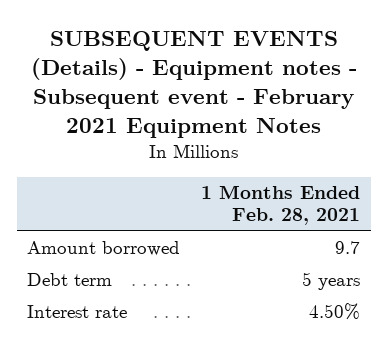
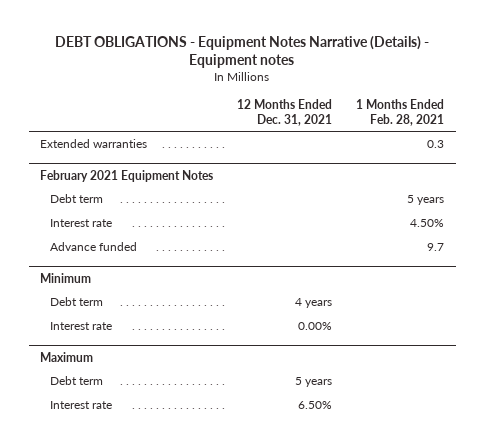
[30,30,357,139] SUBSEQUENT EVENTS (Details) - Equipment notes - Subsequent event - February 2021 Equipment Notes -> [55,35,430,69] DEBT OBLIGATIONS - Equipment Notes Narrative (Details) - Equipment notes
none -> [237,98,333,126] 12 Months Ended Dec. 31, 2021
[27,241,181,257] Amount borrowed -> none
[27,273,113,287] Debt term -> none
[27,305,128,319] Interest rate -> none
none -> [40,139,148,149] Extended warranties
none -> [40,169,214,182] February 2021 Equipment Notes
none -> [49,194,103,204] Debt term
none -> [49,219,112,228] Interest rate
none -> [49,242,137,252] Advance funded
none -> [40,272,92,283] Minimum
none -> [49,297,103,307] Debt term
none -> [49,322,112,331] Interest rate
none -> [40,351,94,362] Maximum
none -> [49,376,103,386] Debt term
none -> [49,401,112,410] Interest rate

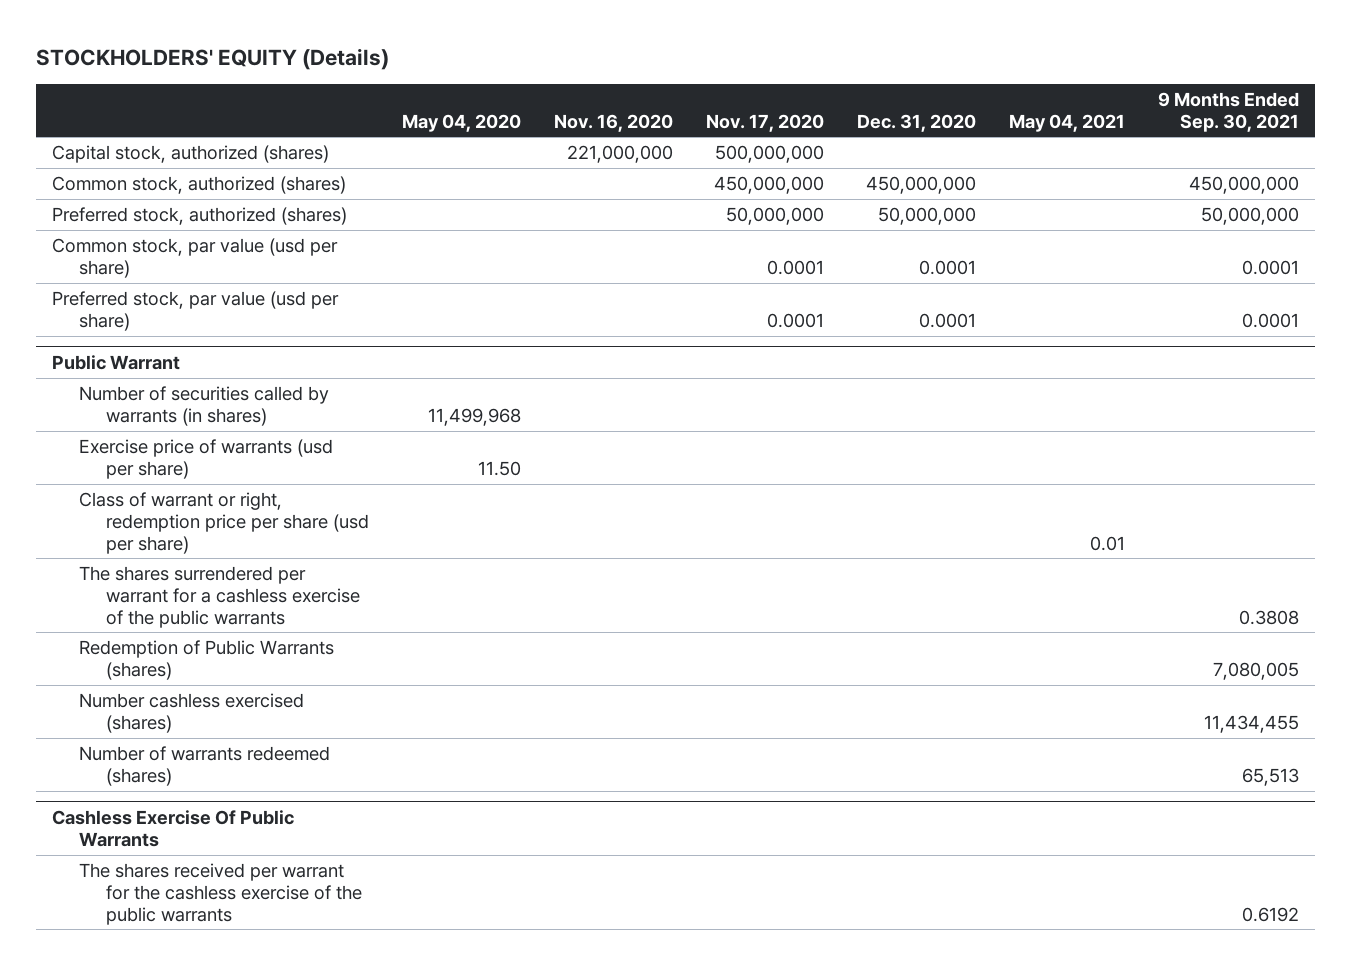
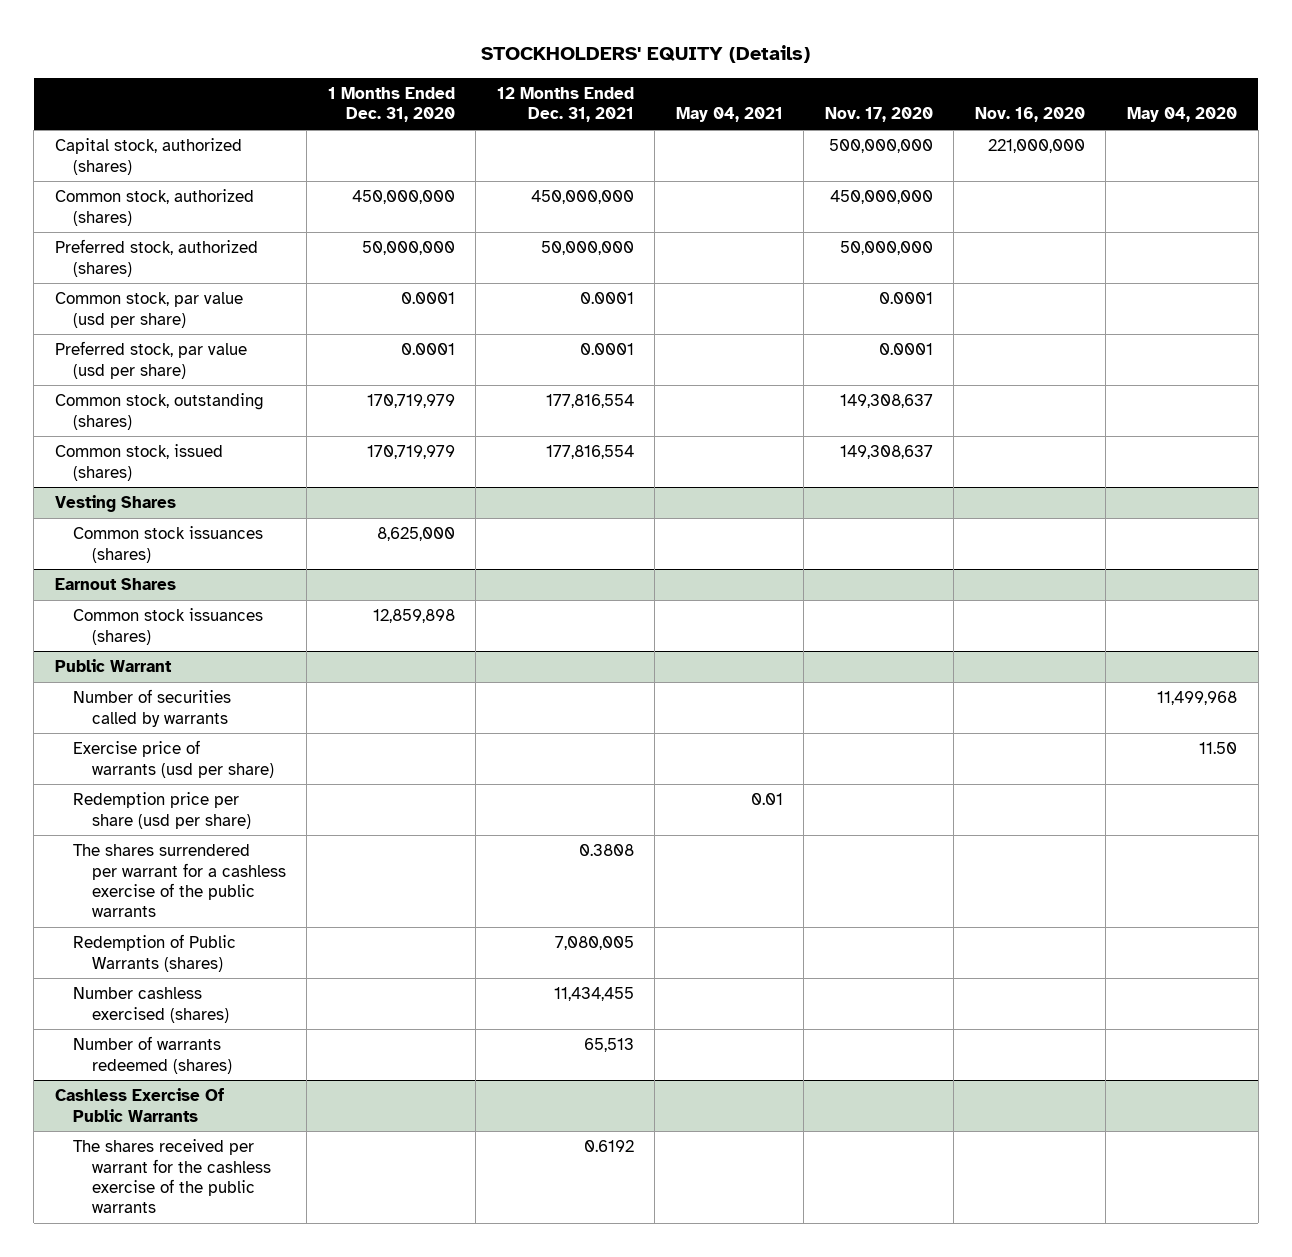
[856,113,976,132] Dec. 31, 2020 -> none
[1157,91,1299,132] 9 Months Ended Sep. 30, 2021 -> none
none -> [327,87,455,123] 1 Months Ended Dec. 31, 2020
none -> [496,87,634,123] 12 Months Ended Dec. 31, 2021
none -> [54,393,264,430] Common stock, outstanding (shares)
none -> [54,444,223,481] Common stock, issued (shares)
none -> [54,495,176,513] Vesting Shares
none -> [73,526,264,563] Common stock issuances (shares)
none -> [54,578,176,591] Earnout Shares
none -> [73,608,264,645] Common stock issuances (shares)
[79,386,330,426] Number of securities called by warrants (in shares) -> [73,689,232,727] Number of securities called by warrants
[79,492,370,554] Class of warrant or right, redemption price per share (usd per share) -> [73,792,251,829] Redemption price per share (usd per share)

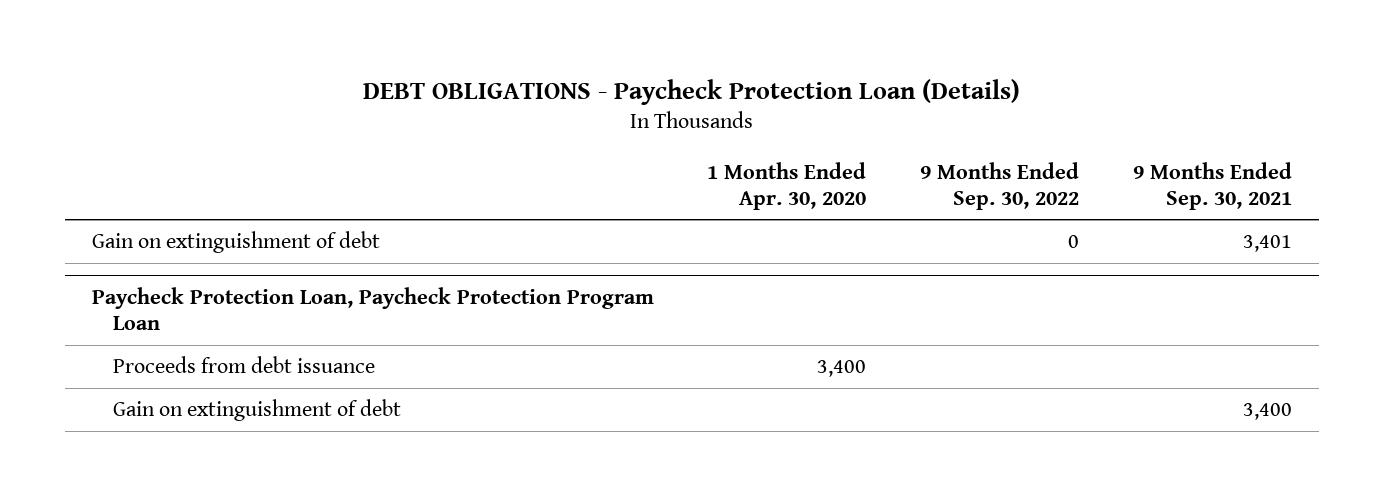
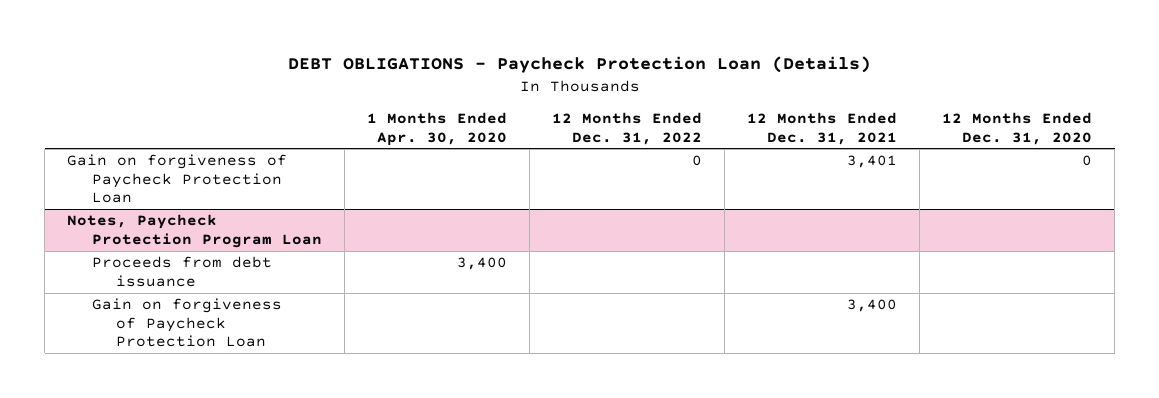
[920,161,1080,210] 9 Months Ended Sep. 30, 2022 -> none
[1133,161,1293,210] 9 Months Ended Sep. 30, 2021 -> none
none -> [551,111,702,145] 12 Months Ended Dec. 31, 2022
none -> [746,111,897,145] 12 Months Ended Dec. 31, 2021
none -> [942,111,1093,145] 12 Months Ended Dec. 31, 2020
[91,231,380,254] Gain on extinguishment of debt -> [67,154,288,204] Gain on forgiveness of Paycheck Protection Loan
[91,287,654,331] Paycheck Protection Loan, Paycheck Protection Program Loan -> [67,214,322,248] Notes, Paycheck Protection Program Loan
[113,399,402,422] Gain on extinguishment of debt -> [91,298,282,348] Gain on forgiveness of Paycheck Protection Loan

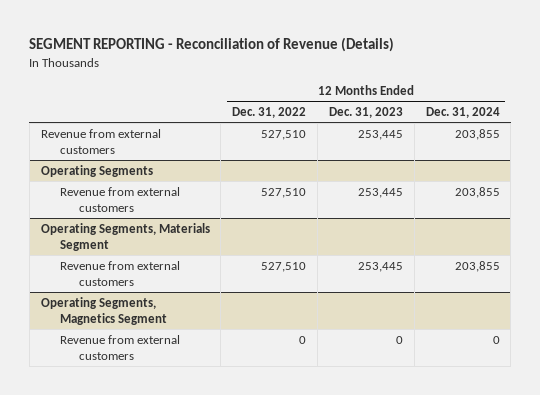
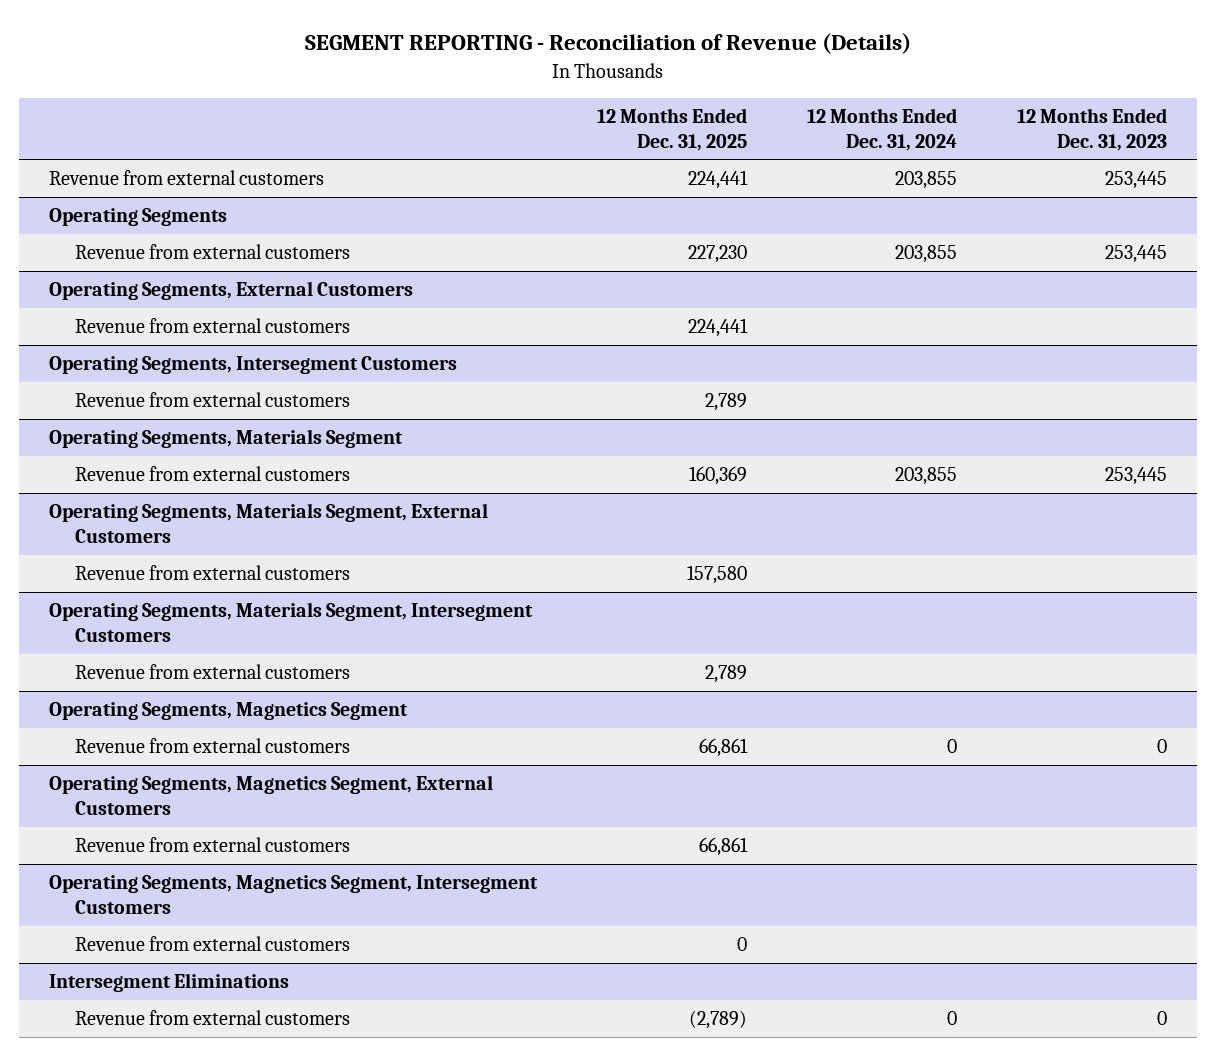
[232,107,307,119] Dec. 31, 2022 -> none
none -> [597,107,748,151] 12 Months Ended Dec. 31, 2025
none -> [49,281,414,301] Operating Segments, External Customers
none -> [74,318,350,334] Revenue from external customers
none -> [49,356,458,375] Operating Segments, Intersegment Customers
none -> [74,392,350,408] Revenue from external customers
none -> [49,503,489,544] Operating Segments, Materials Segment, External Customers
none -> [74,565,350,581] Revenue from external customers
none -> [49,602,534,643] Operating Segments, Materials Segment, Intersegment Customers
none -> [74,664,350,680] Revenue from external customers
none -> [49,775,494,816] Operating Segments, Magnetics Segment, External Customers
none -> [74,837,350,853] Revenue from external customers
none -> [49,875,539,915] Operating Segments, Magnetics Segment, Intersegment Customers
none -> [74,936,350,952] Revenue from external customers
none -> [49,973,290,993] Intersegment Eliminations
none -> [74,1010,350,1026] Revenue from external customers

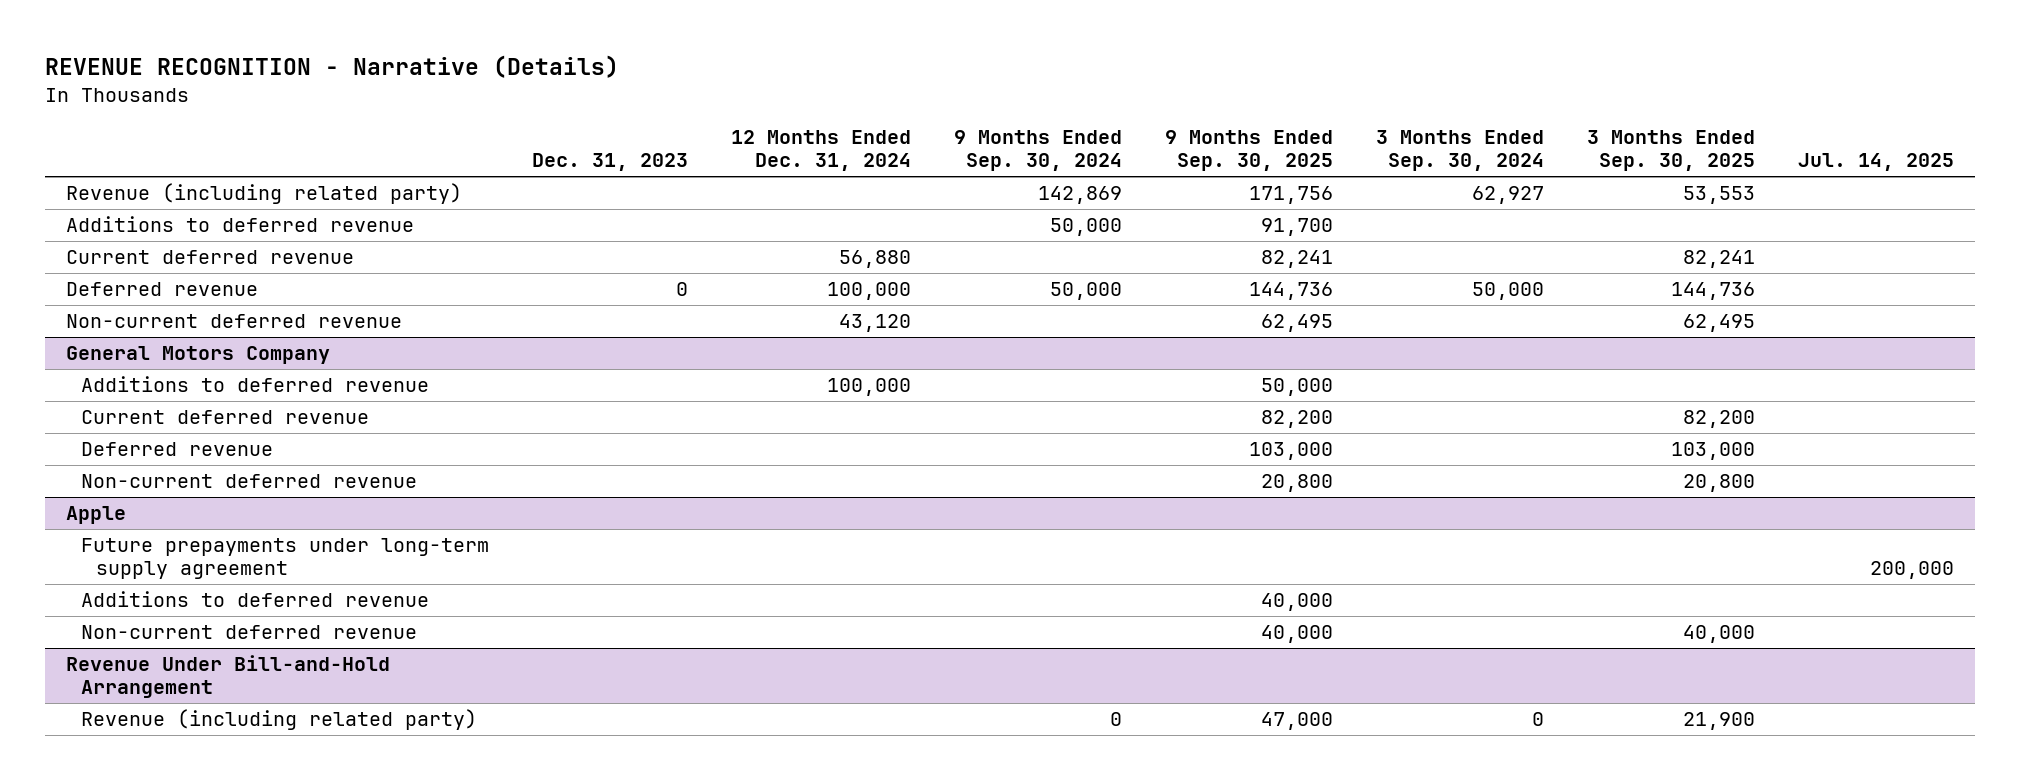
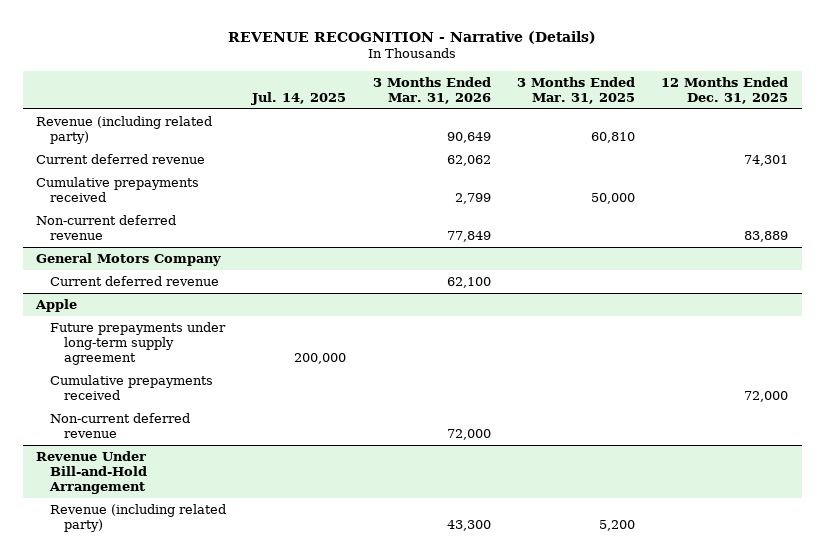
[531,153,688,172] Dec. 31, 2023 -> none
[730,130,911,172] 12 Months Ended Dec. 31, 2024 -> none
[953,130,1122,172] 9 Months Ended Sep. 30, 2024 -> none
[1164,130,1333,172] 9 Months Ended Sep. 30, 2025 -> none
[1375,130,1544,172] 3 Months Ended Sep. 30, 2024 -> none
[1586,130,1755,172] 3 Months Ended Sep. 30, 2025 -> none
none -> [372,76,491,104] 3 Months Ended Mar. 31, 2026
none -> [516,76,635,104] 3 Months Ended Mar. 31, 2025
none -> [661,76,789,104] 12 Months Ended Dec. 31, 2025
[65,216,414,233] Additions to deferred revenue -> none
[65,282,258,297] Deferred revenue -> none
none -> [35,177,199,202] Cumulative prepayments received
[80,376,429,393] Additions to deferred revenue -> none
[80,442,273,457] Deferred revenue -> none
[80,474,417,489] Non-current deferred revenue -> none
[80,591,429,608] Additions to deferred revenue -> [49,375,213,400] Cumulative prepayments received

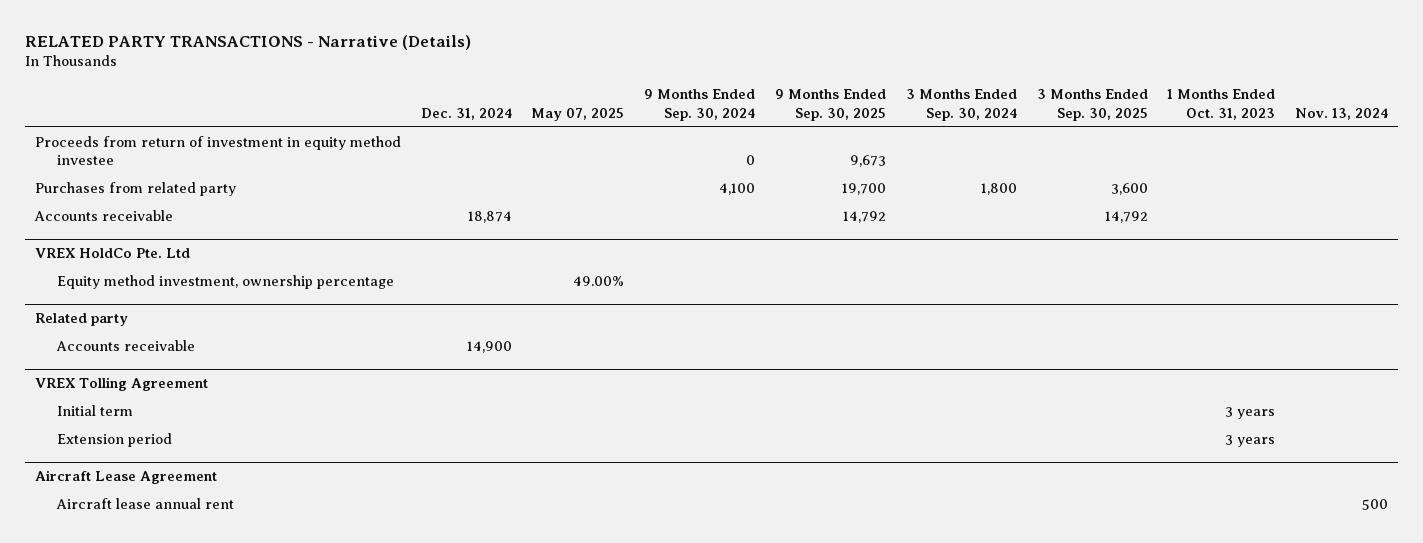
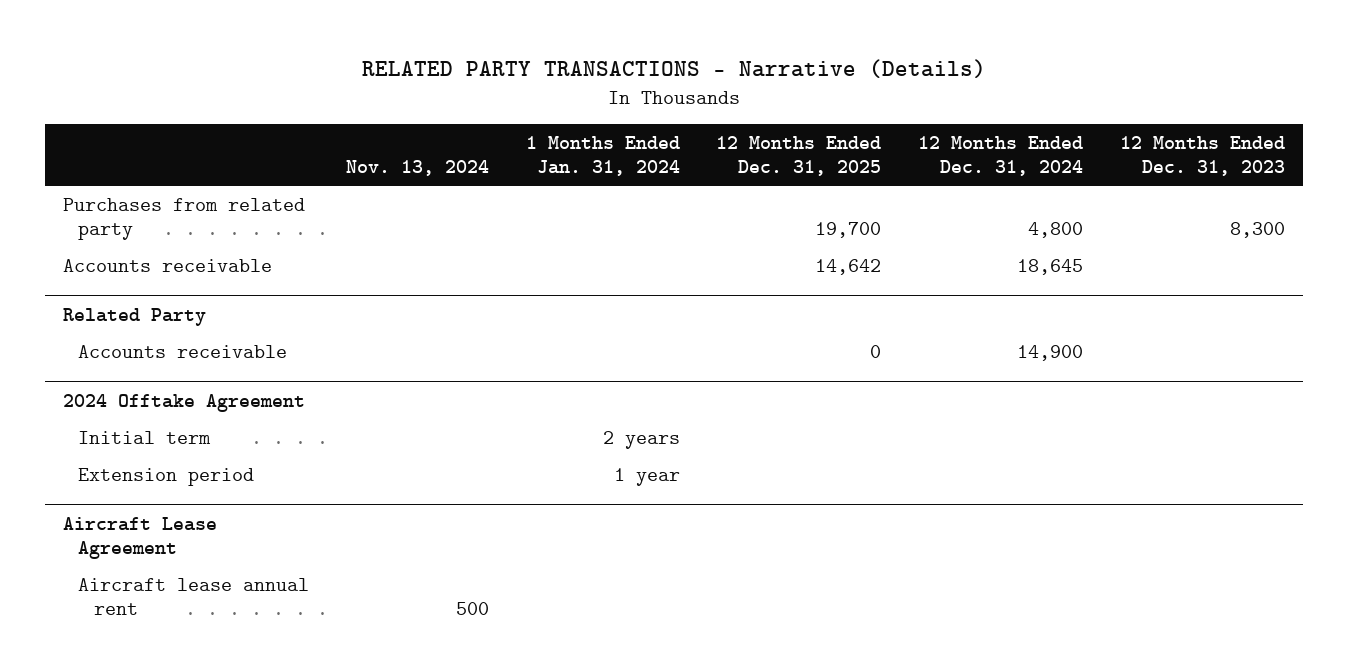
[420,107,512,120] Dec. 31, 2024 -> none
[531,107,625,121] May 07, 2025 -> none
[644,89,756,121] 9 Months Ended Sep. 30, 2024 -> none
[774,89,886,121] 9 Months Ended Sep. 30, 2025 -> none
[905,89,1017,121] 3 Months Ended Sep. 30, 2024 -> none
[1036,89,1148,121] 3 Months Ended Sep. 30, 2025 -> none
[1167,89,1276,120] 1 Months Ended Oct. 31, 2023 -> none
none -> [525,135,680,176] 1 Months Ended Jan. 31, 2024
none -> [716,135,882,176] 12 Months Ended Dec. 31, 2025
none -> [918,135,1084,176] 12 Months Ended Dec. 31, 2024
none -> [1119,135,1285,176] 12 Months Ended Dec. 31, 2023
[34,135,401,166] Proceeds from return of investment in equity method investee -> none
[34,248,190,259] VREX HoldCo Pte. Ltd -> none
[57,274,395,289] Equity method investment, ownership percentage -> none
[34,313,128,327] Related party -> [62,307,206,326] Related Party
[34,377,208,392] VREX Tolling Agreement -> none
[57,404,134,416] Initial term -> none
[57,432,173,447] Extension period -> none
none -> [62,393,305,412] 2024 Offtake Agreement
none -> [78,430,212,444] Initial term
none -> [78,467,255,486] Extension period

